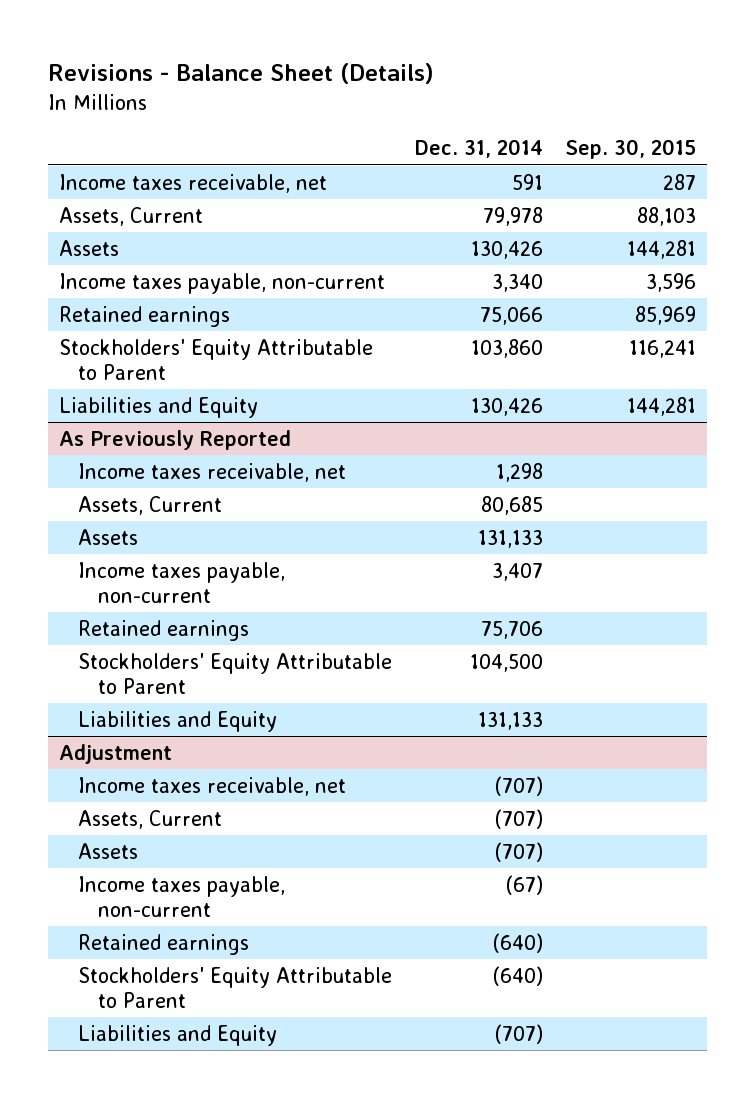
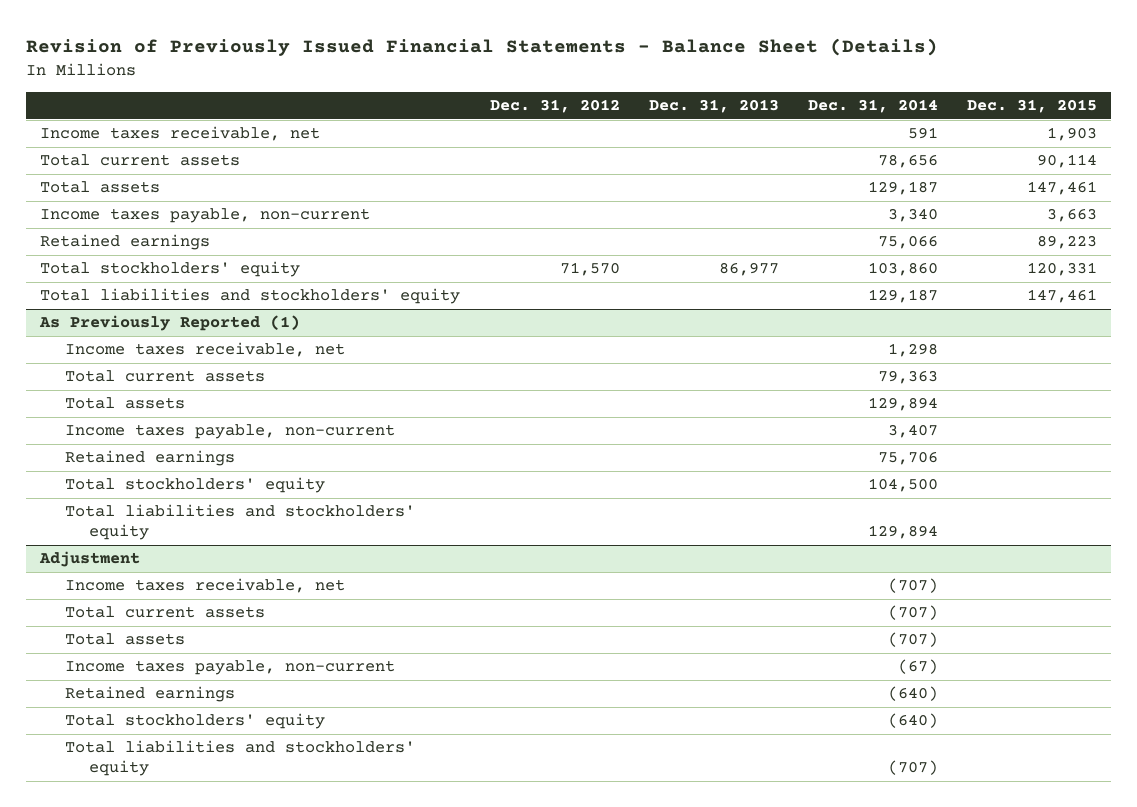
[47,63,434,85] Revisions - Balance Sheet (Details) -> [25,38,938,57] Revision of Previously Issued Financial Statements - Balance Sheet (Details)
[564,139,696,160] Sep. 30, 2015 -> none
none -> [489,99,620,114] Dec. 31, 2012
none -> [648,99,779,114] Dec. 31, 2013
none -> [966,99,1097,114] Dec. 31, 2015
[58,206,203,226] Assets, Current -> [40,154,241,167] Total current assets
[482,206,543,226] 79,978 -> [877,154,938,169] 78,656
[58,239,119,256] Assets -> [40,181,161,194] Total assets
[470,240,543,259] 130,426 -> [867,181,938,196] 129,187
[58,338,373,381] Stockholders' Equity Attributable to Parent -> [40,261,301,278] Total stockholders' equity
[58,396,258,418] Liabilities and Equity -> [40,288,461,305] Total liabilities and stockholders' equity
[470,397,543,416] 130,426 -> [867,289,938,304] 129,187
[58,429,291,450] As Previously Reported -> [39,315,301,332] As Previously Reported (1)
[78,495,223,515] Assets, Current -> [64,370,265,383] Total current assets
[480,495,543,515] 80,685 -> [877,370,938,385] 79,363
[78,528,139,545] Assets -> [64,397,185,410] Total assets
[477,529,543,548] 131,133 -> [867,397,938,412] 129,894
[78,652,393,695] Stockholders' Equity Attributable to Parent -> [64,477,325,494] Total stockholders' equity
[78,710,278,732] Liabilities and Equity -> [64,504,415,541] Total liabilities and stockholders' equity
[477,711,543,730] 131,133 -> [867,525,938,540] 129,894
[78,809,223,829] Assets, Current -> [64,606,265,619] Total current assets
[78,842,139,859] Assets -> [64,633,185,646] Total assets
[78,966,393,1009] Stockholders' Equity Attributable to Parent -> [64,713,325,730] Total stockholders' equity
[78,1024,278,1046] Liabilities and Equity -> [64,740,415,777] Total liabilities and stockholders' equity

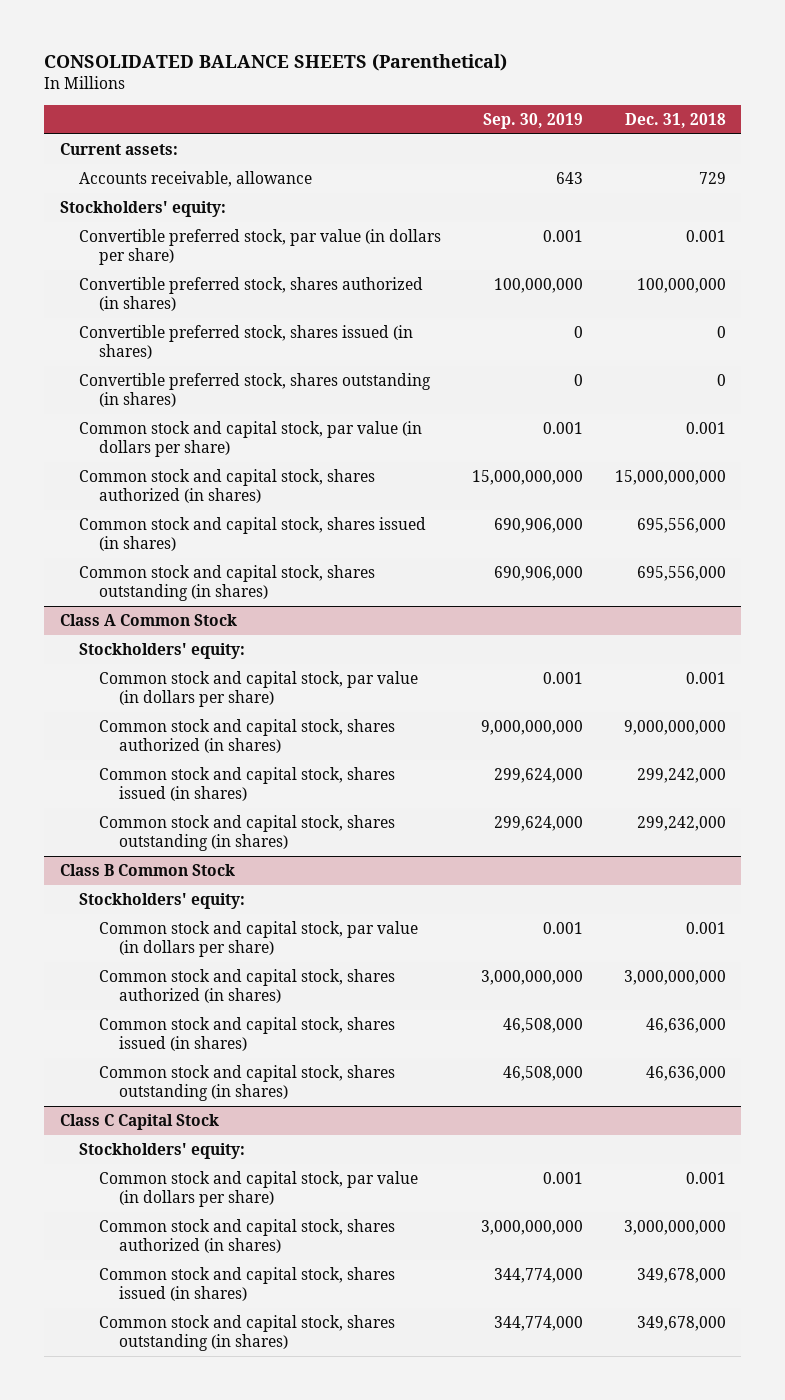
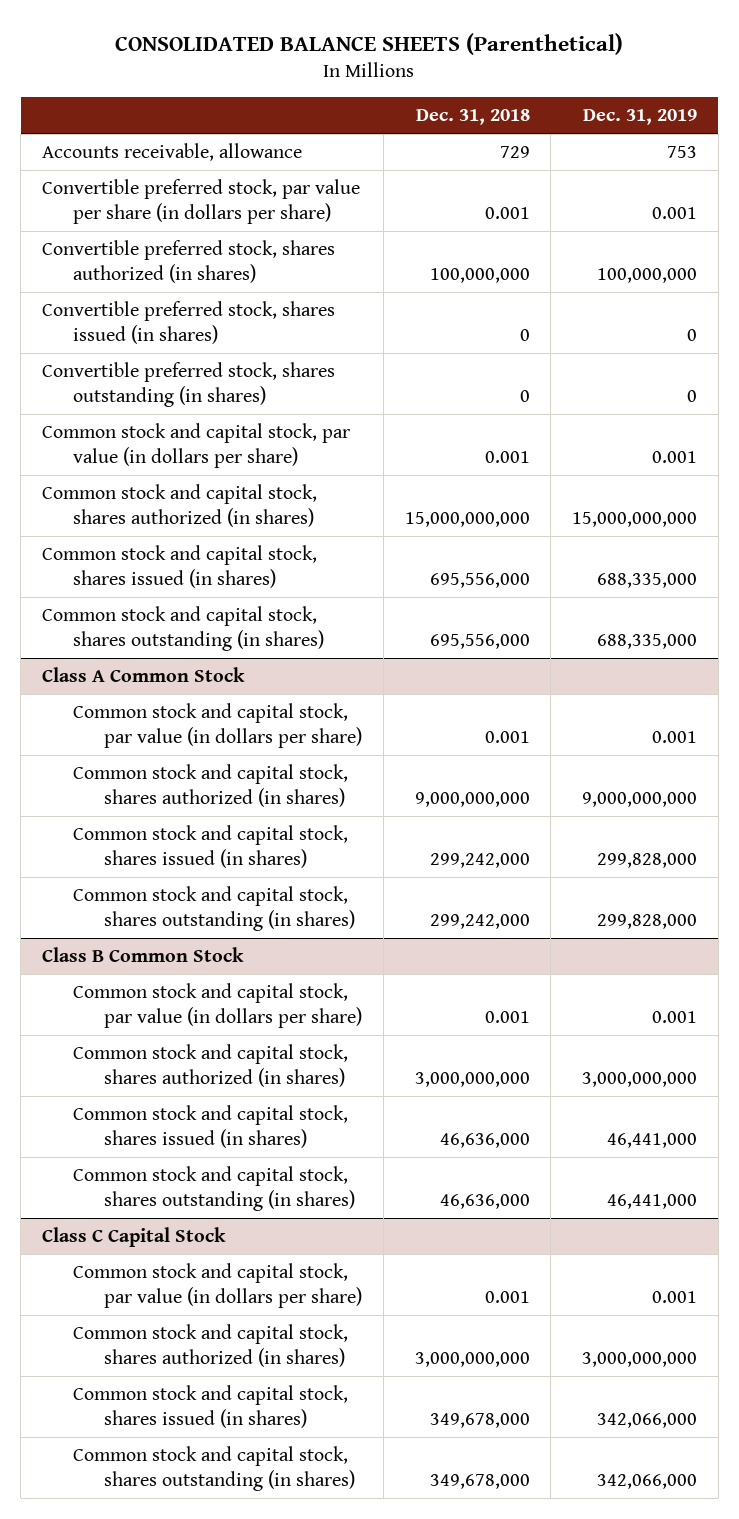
[483,112,584,129] Sep. 30, 2019 -> none
none -> [582,109,697,126] Dec. 31, 2019
[59,143,178,156] Current assets: -> none
[59,201,226,218] Stockholders' equity: -> none
[79,229,442,265] Convertible preferred stock, par value (in dollars per share) -> [41,179,360,225] Convertible preferred stock, par value per share (in dollars per share)
[79,643,246,660] Stockholders' equity: -> none
[79,893,246,910] Stockholders' equity: -> none
[79,1143,246,1160] Stockholders' equity: -> none

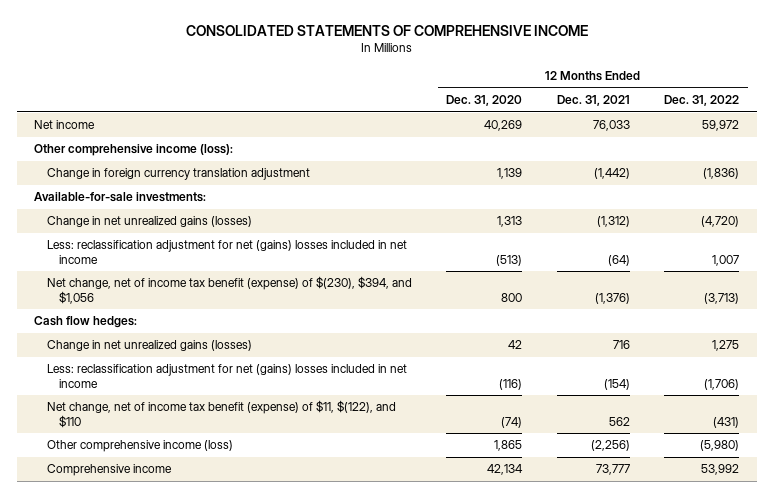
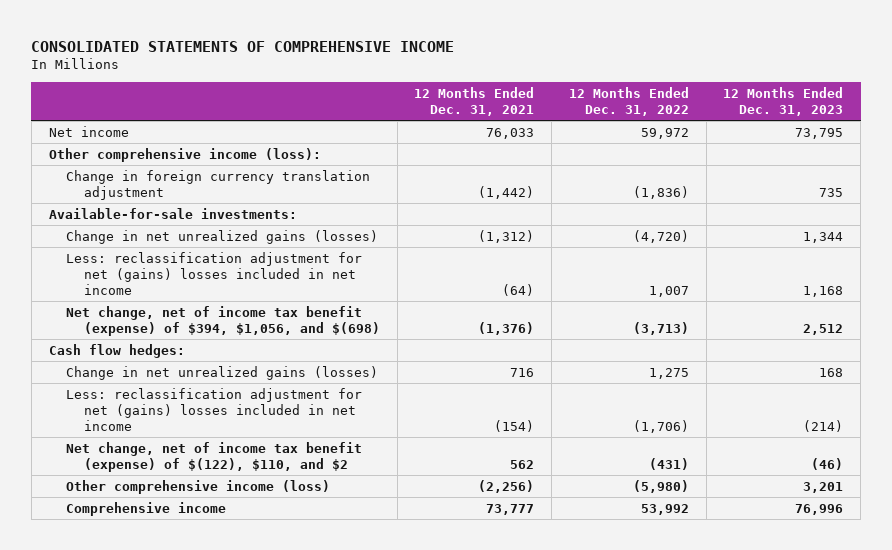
[446,95,523,107] Dec. 31, 2020 -> none
none -> [723,87,844,117] 12 Months Ended Dec. 31, 2023
[46,276,412,304] Net change, net of income tax benefit (expense) of $(230), $394, and $1,056 -> [66,305,380,336] Net change, net of income tax benefit (expense) of $394, $1,056, and $(698)
[46,400,396,428] Net change, net of income tax benefit (expense) of $11, $(122), and $110 -> [66,441,363,472] Net change, net of income tax benefit (expense) of $(122), $110, and $2

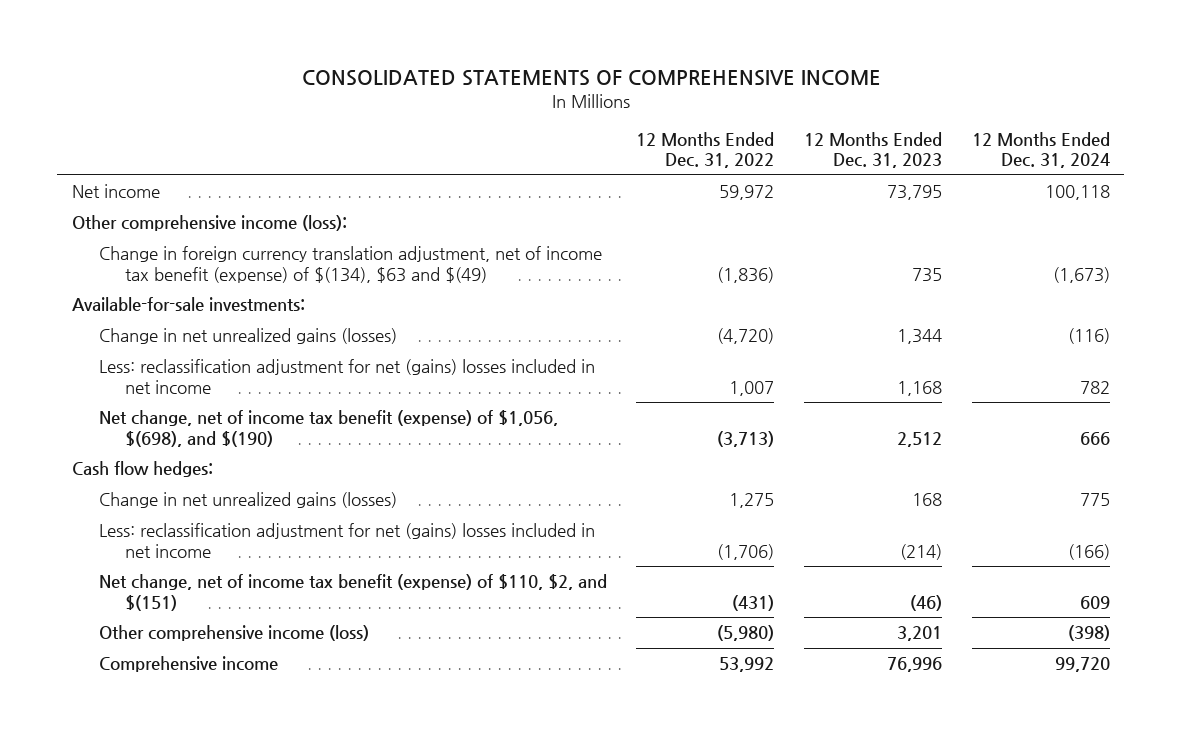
[414,87,535,117] 12 Months Ended Dec. 31, 2021 -> none
none -> [971,131,1110,169] 12 Months Ended Dec. 31, 2024
[66,169,371,200] Change in foreign currency translation adjustment -> [98,246,602,283] Change in foreign currency translation adjustment, net of income tax benefit (expense) of $(134), $63 and $(49)
[66,305,380,336] Net change, net of income tax benefit (expense) of $394, $1,056, and $(698) -> [98,410,558,447] Net change, net of income tax benefit (expense) of $1,056, $(698), and $(190)
[66,441,363,472] Net change, net of income tax benefit (expense) of $(122), $110, and $2 -> [98,574,607,611] Net change, net of income tax benefit (expense) of $110, $2, and $(151)

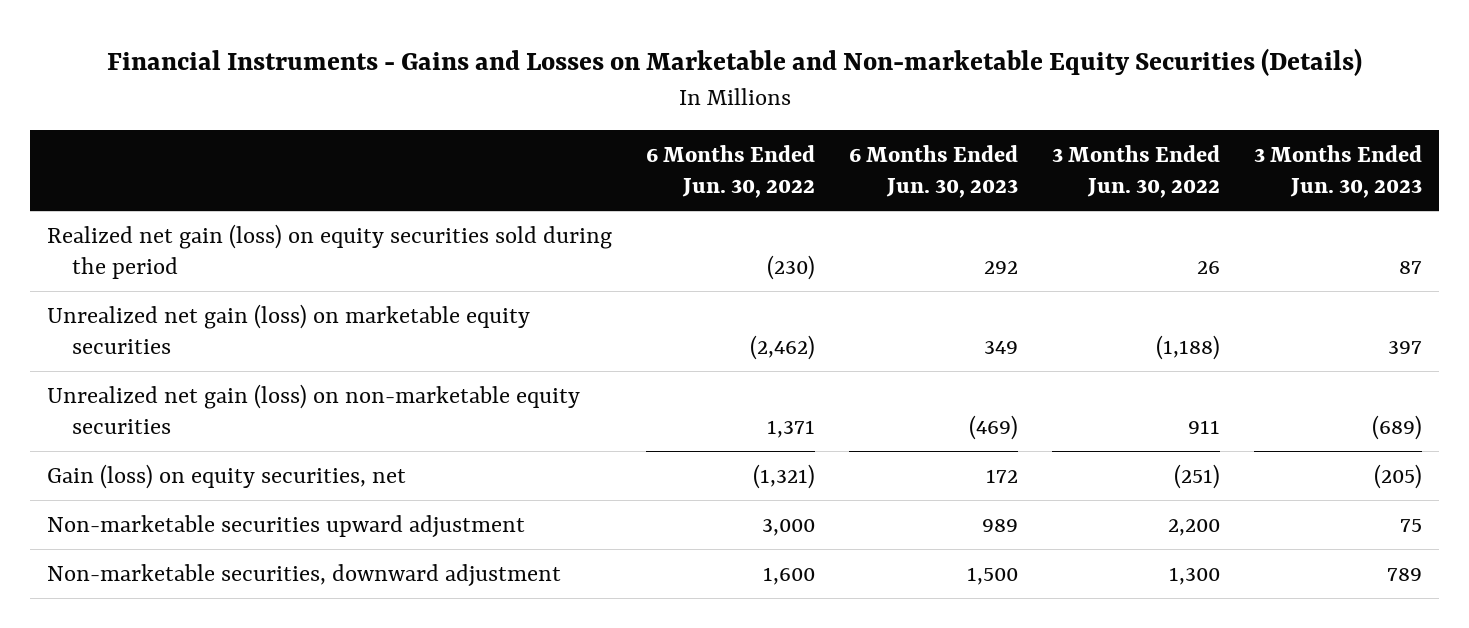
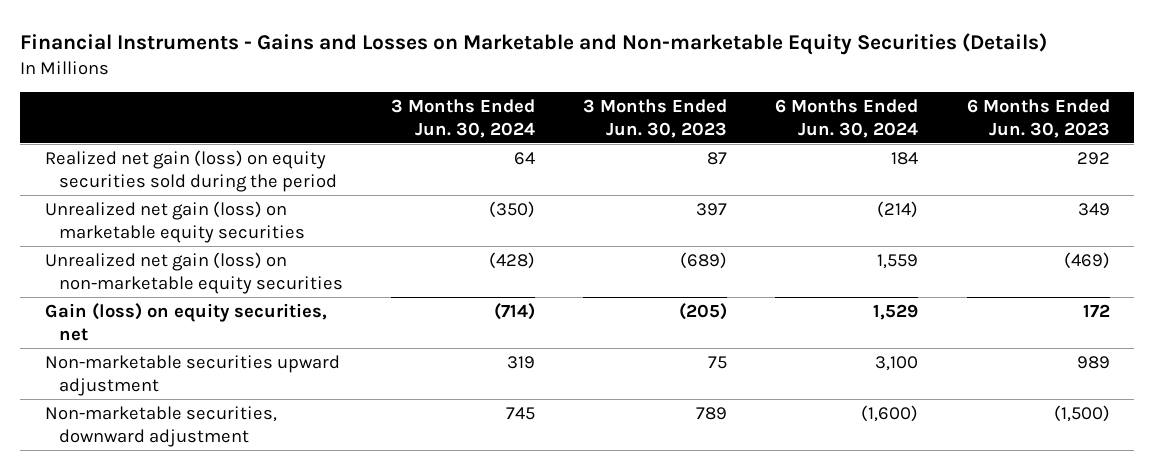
[646,144,816,199] 6 Months Ended Jun. 30, 2022 -> none
[1052,144,1221,199] 3 Months Ended Jun. 30, 2022 -> none
none -> [391,98,536,138] 3 Months Ended Jun. 30, 2024
none -> [775,98,919,138] 6 Months Ended Jun. 30, 2024
[967,566,1019,585] 1,500 -> [1053,404,1110,422] (1,500)

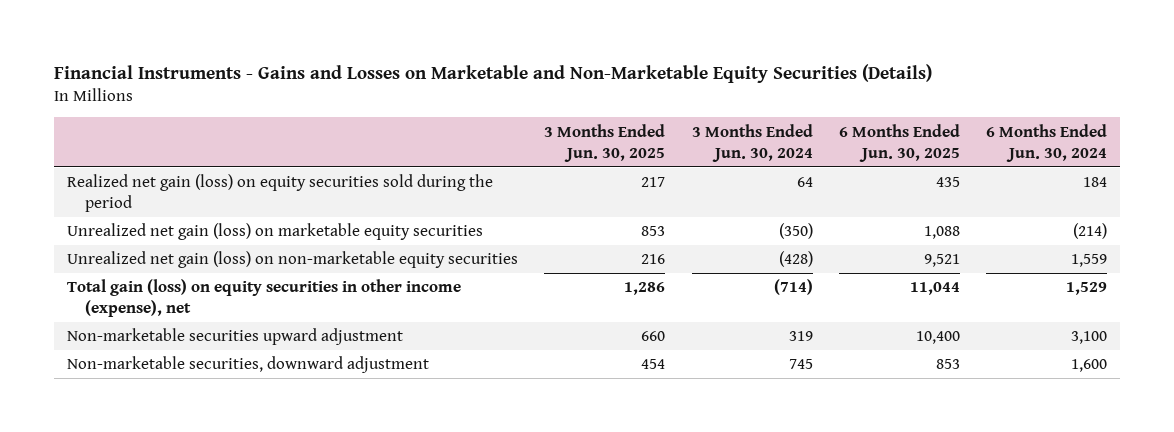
[20,32,1048,55] Financial Instruments - Gains and Losses on Marketable and Non-marketable Equity Securities (Details) -> [53,64,932,84] Financial Instruments - Gains and Losses on Marketable and Non-Marketable Equity Securities (Details)
[583,98,728,138] 3 Months Ended Jun. 30, 2023 -> none
[966,98,1110,138] 6 Months Ended Jun. 30, 2023 -> none
none -> [544,123,666,162] 3 Months Ended Jun. 30, 2025
none -> [838,123,960,162] 6 Months Ended Jun. 30, 2025
[44,302,327,341] Gain (loss) on equity securities, net -> [67,279,462,318] Total gain (loss) on equity securities in other income (expense), net
[861,404,919,422] (1,600) -> [1070,359,1107,373] 1,600

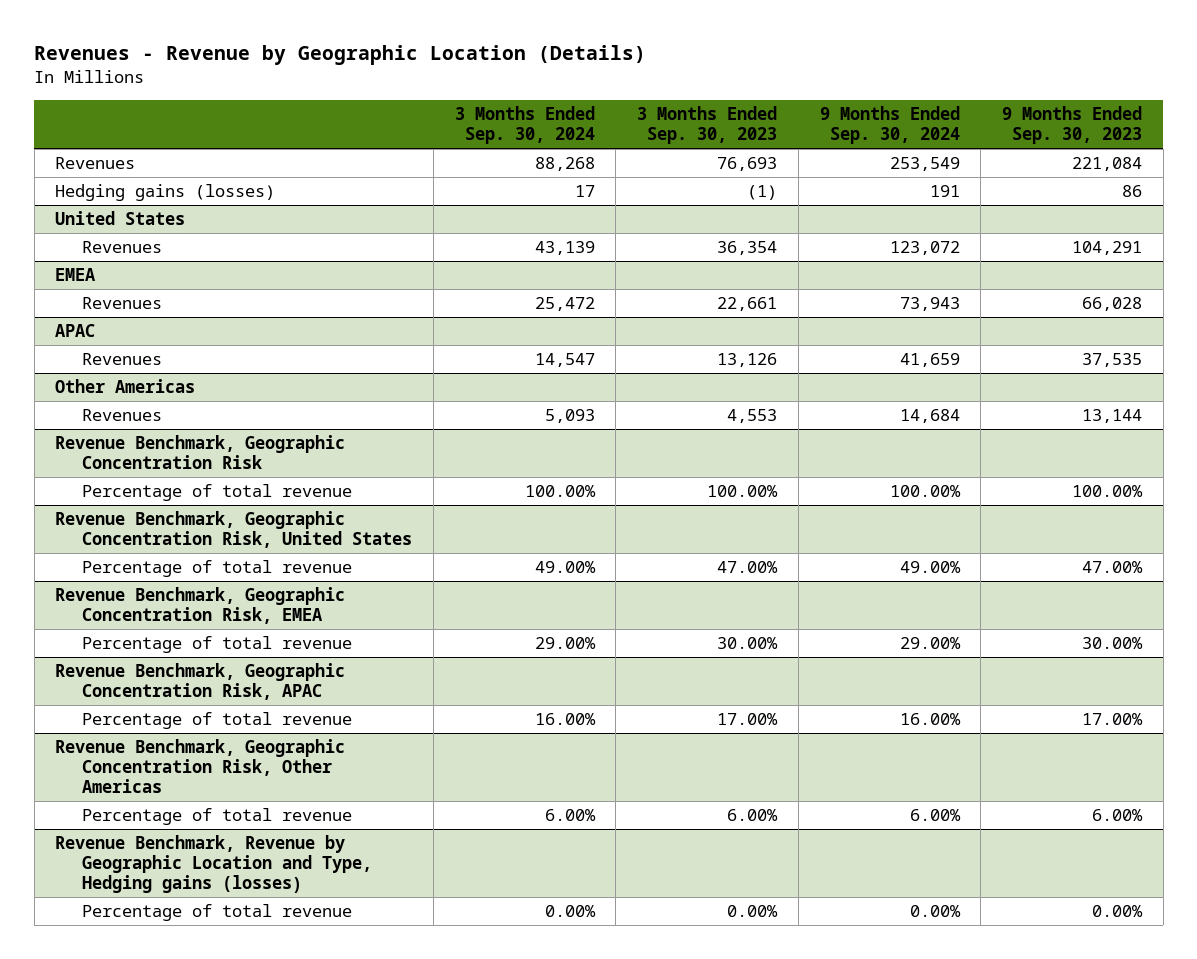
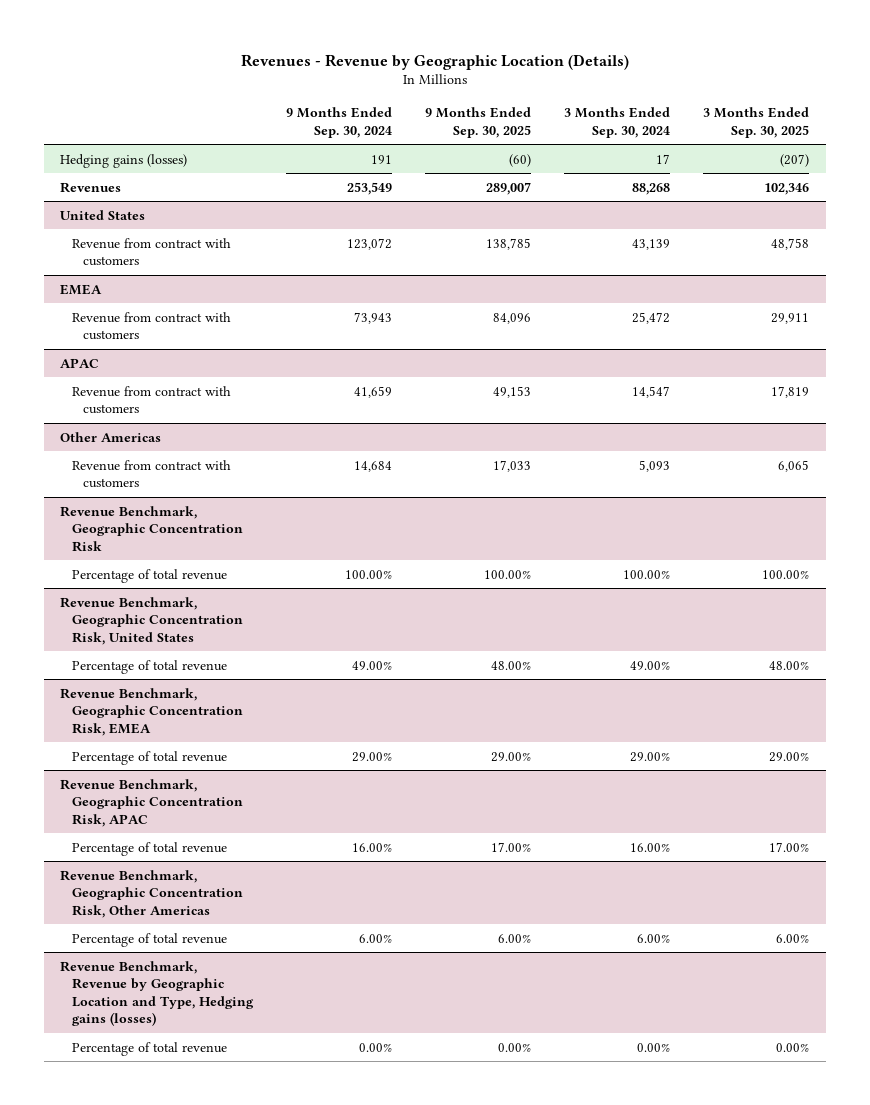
[637,105,778,145] 3 Months Ended Sep. 30, 2023 -> none
[1002,105,1143,145] 9 Months Ended Sep. 30, 2023 -> none
none -> [424,107,531,138] 9 Months Ended Sep. 30, 2025
none -> [703,107,810,138] 3 Months Ended Sep. 30, 2025
[55,157,136,170] Revenues -> [60,181,122,193] Revenues
[82,241,163,254] Revenues -> [71,237,231,267] Revenue from contract with customers
[82,297,163,310] Revenues -> [71,311,231,341] Revenue from contract with customers
[82,353,163,366] Revenues -> [71,385,231,415] Revenue from contract with customers
[82,409,163,422] Revenues -> [71,459,231,489] Revenue from contract with customers

